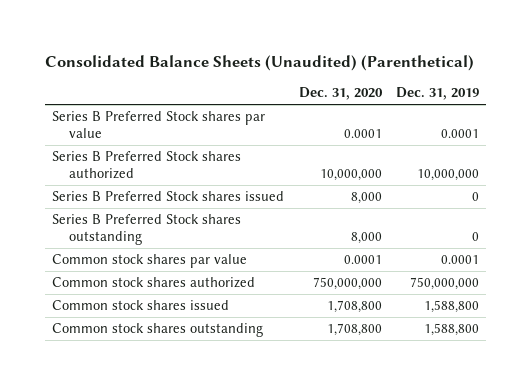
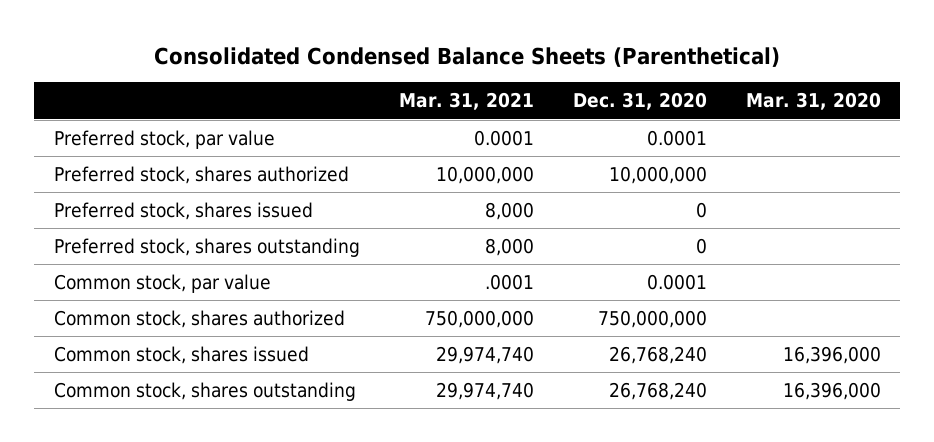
[45,55,475,72] Consolidated Balance Sheets (Unaudited) (Parenthetical) -> [154,46,781,67] Consolidated Condensed Balance Sheets (Parenthetical)
[395,87,479,101] Dec. 31, 2019 -> none
none -> [398,92,534,111] Mar. 31, 2021
none -> [745,92,881,111] Mar. 31, 2020
[52,110,266,139] Series B Preferred Stock shares par value -> [53,129,275,149] Preferred stock, par value
[52,150,242,180] Series B Preferred Stock shares authorized -> [53,165,349,184] Preferred stock, shares authorized
[52,190,285,201] Series B Preferred Stock shares issued -> [53,201,313,220] Preferred stock, shares issued
[350,191,382,204] 8,000 -> [695,201,707,218] 0
[52,213,242,246] Series B Preferred Stock shares outstanding -> [53,237,360,257] Preferred stock, shares outstanding
[350,232,382,245] 8,000 -> [695,237,707,254] 0
[52,253,248,268] Common stock shares par value -> [53,273,271,293] Common stock, par value
[52,276,256,288] Common stock shares authorized -> [53,309,345,328] Common stock, shares authorized
[52,299,230,310] Common stock shares issued -> [53,345,309,364] Common stock, shares issued
[326,299,382,313] 1,708,800 -> [608,345,707,364] 26,768,240
[52,322,264,337] Common stock shares outstanding -> [53,381,356,401] Common stock, shares outstanding
[326,322,382,336] 1,708,800 -> [608,381,707,400] 26,768,240

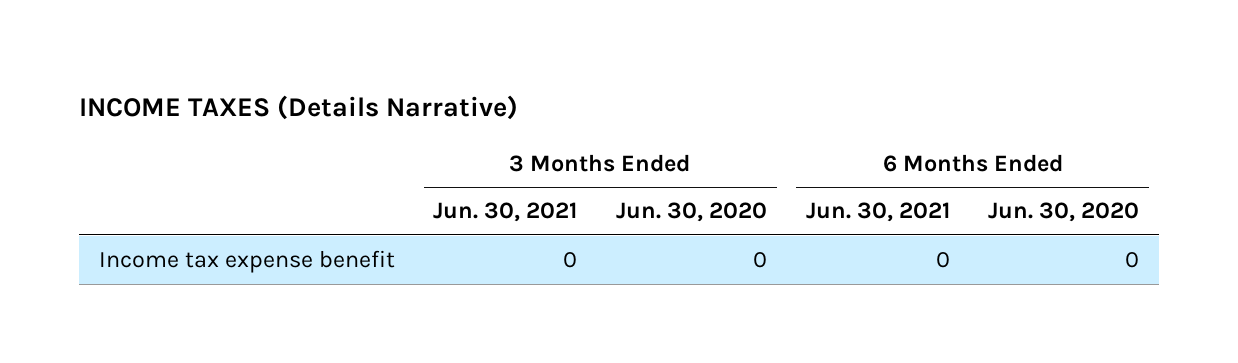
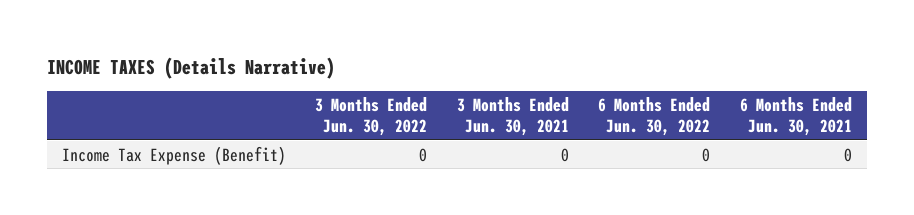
[616,202,768,223] Jun. 30, 2020 -> none
[988,202,1140,223] Jun. 30, 2020 -> none
none -> [315,97,428,137] 3 Months Ended Jun. 30, 2022
none -> [598,97,711,137] 6 Months Ended Jun. 30, 2022
[98,250,395,274] Income tax expense benefit -> [61,145,286,165] Income Tax Expense (Benefit)

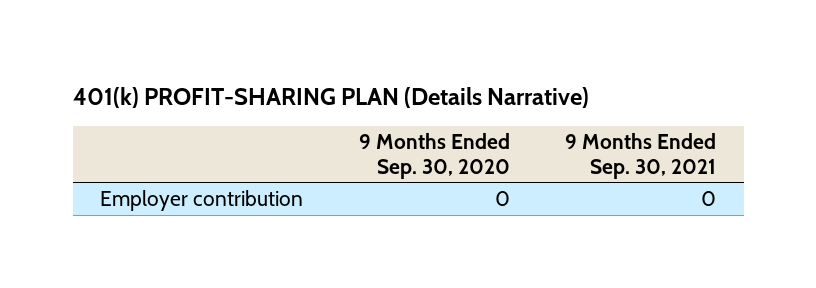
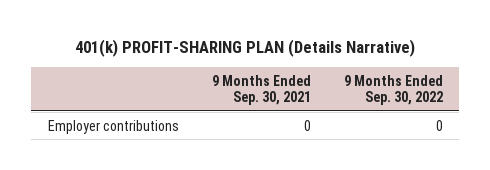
[358,133,510,179] 9 Months Ended Sep. 30, 2020 -> none
none -> [343,74,443,106] 9 Months Ended Sep. 30, 2022
[100,190,304,212] Employer contribution -> [47,119,179,134] Employer contributions

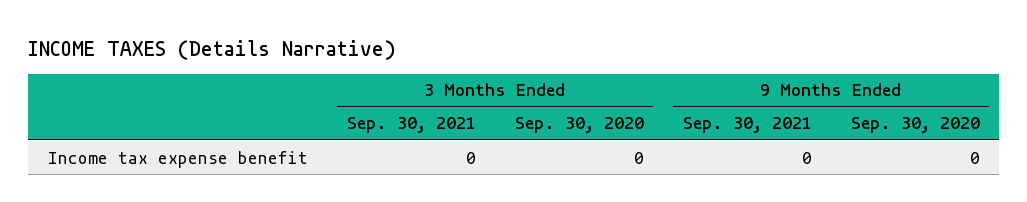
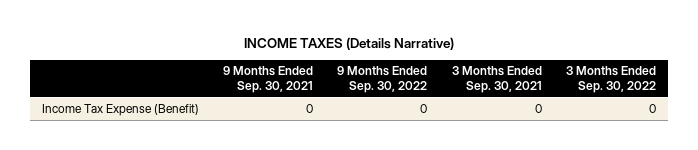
[514,117,644,134] Sep. 30, 2020 -> none
[850,117,980,134] Sep. 30, 2020 -> none
none -> [337,65,428,94] 9 Months Ended Sep. 30, 2022
none -> [566,65,657,94] 3 Months Ended Sep. 30, 2022
[47,150,308,168] Income tax expense benefit -> [41,104,199,117] Income Tax Expense (Benefit)

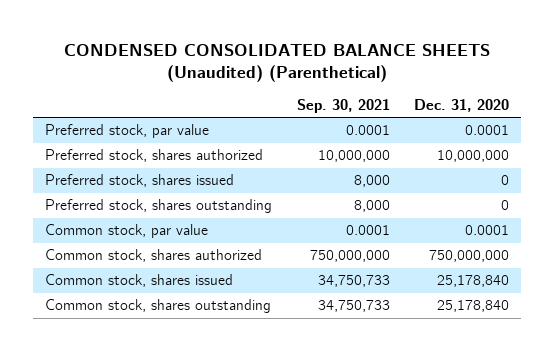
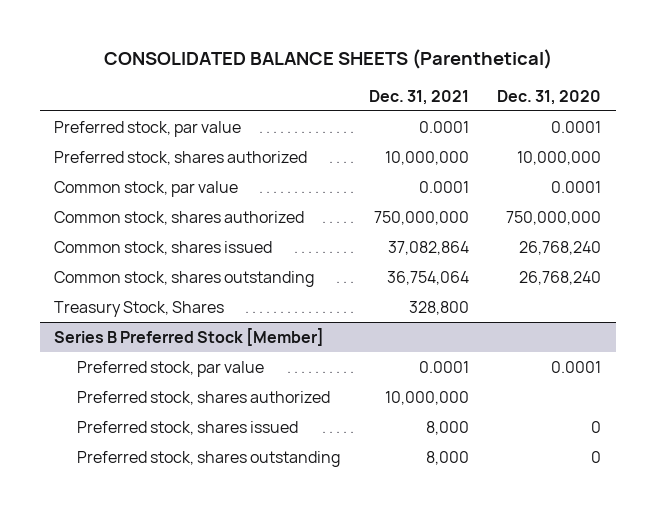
[64,43,491,83] CONDENSED CONSOLIDATED BALANCE SHEETS (Unaudited) (Parenthetical) -> [103,48,552,69] CONSOLIDATED BALANCE SHEETS (Parenthetical)
[296,98,390,113] Sep. 30, 2021 -> none
none -> [368,89,469,105] Dec. 31, 2021
[45,174,235,188] Preferred stock, shares issued -> none
[45,199,273,214] Preferred stock, shares outstanding -> none
[437,275,510,288] 25,178,840 -> [519,240,602,255] 26,768,240
[437,300,510,313] 25,178,840 -> [519,270,602,285] 26,768,240
none -> [54,300,225,317] Treasury Stock, Shares
none -> [54,327,325,346] Series B Preferred Stock [Member]
none -> [76,360,264,377] Preferred stock, par value
none -> [76,390,330,405] Preferred stock, shares authorized
none -> [76,420,298,435] Preferred stock, shares issued
none -> [76,450,340,467] Preferred stock, shares outstanding

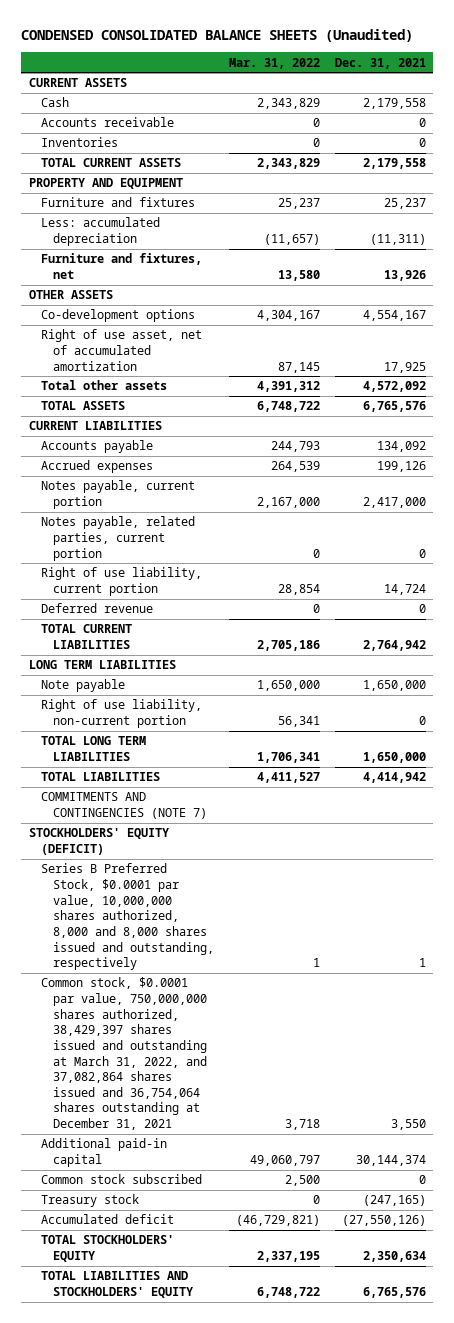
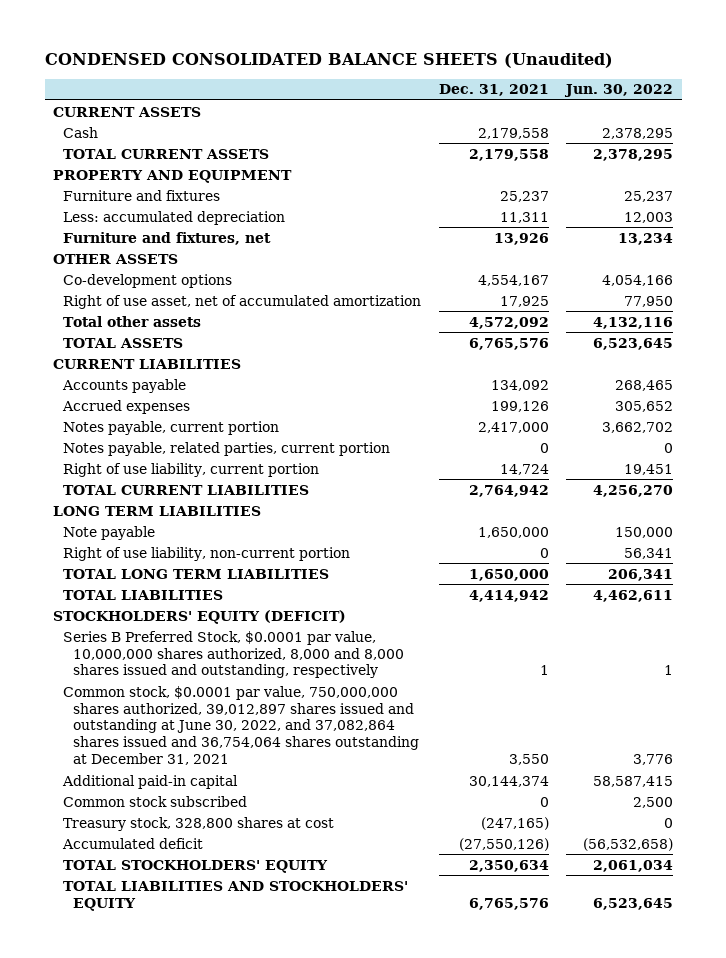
[229,57,321,69] Mar. 31, 2022 -> none
none -> [564,84,674,98] Jun. 30, 2022
[41,117,175,128] Accounts receivable -> none
[41,137,119,148] Inventories -> none
[369,234,426,246] (11,311) -> [499,211,549,223] 11,311
[41,603,154,614] Deferred revenue -> none
[41,792,208,820] COMMITMENTS AND CONTINGENCIES (NOTE 7) -> none
[41,977,208,1131] Common stock, $0.0001 par value, 750,000,000 shares authorized, 38,429,397 shares issued and outstanding at March 31, 2022, and 37,082,864 shares issued and 36,754,064 shares outstanding at December 31, 2021 -> [63,685,420,766] Common stock, $0.0001 par value, 750,000,000 shares authorized, 39,012,897 shares issued and outstanding at June 30, 2022, and 37,082,864 shares issued and 36,754,064 shares outstanding at December 31, 2021
[41,1194,140,1208] Treasury stock -> [63,816,335,831] Treasury stock, 328,800 shares at cost

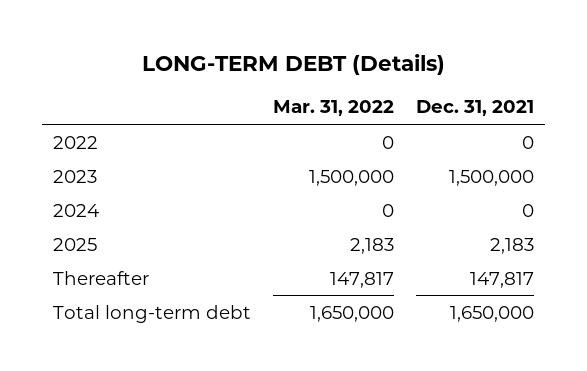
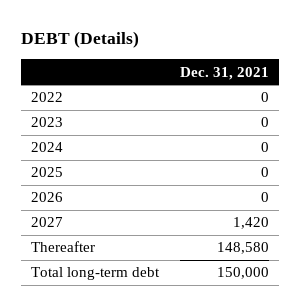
[141,53,445,75] LONG-TERM DEBT (Details) -> [20,31,139,49] DEBT (Details)
[273,100,395,117] Mar. 31, 2022 -> none
[449,169,535,186] 1,500,000 -> [260,117,269,128] 0
[490,237,535,254] 2,183 -> [260,167,269,178] 0
none -> [31,192,64,203] 2026
none -> [31,217,64,228] 2027
[470,271,535,288] 147,817 -> [216,242,269,255] 148,580
[450,305,535,322] 1,650,000 -> [216,267,269,280] 150,000

